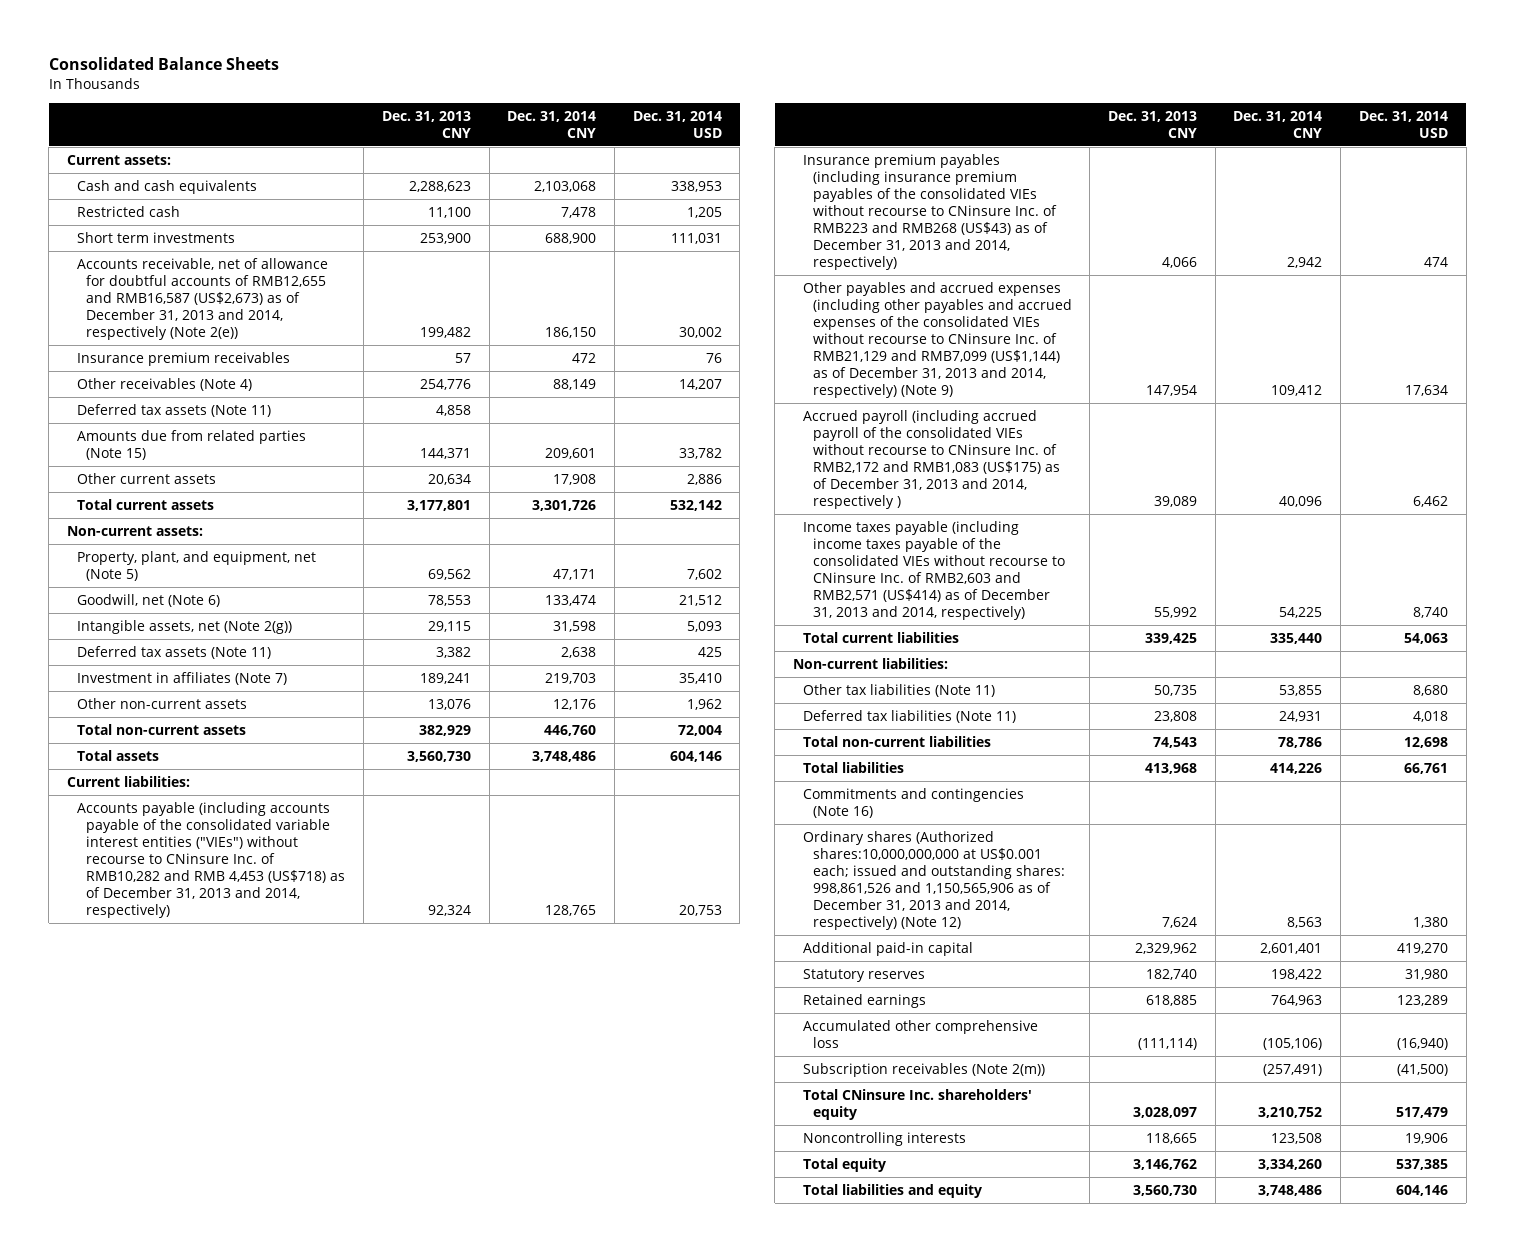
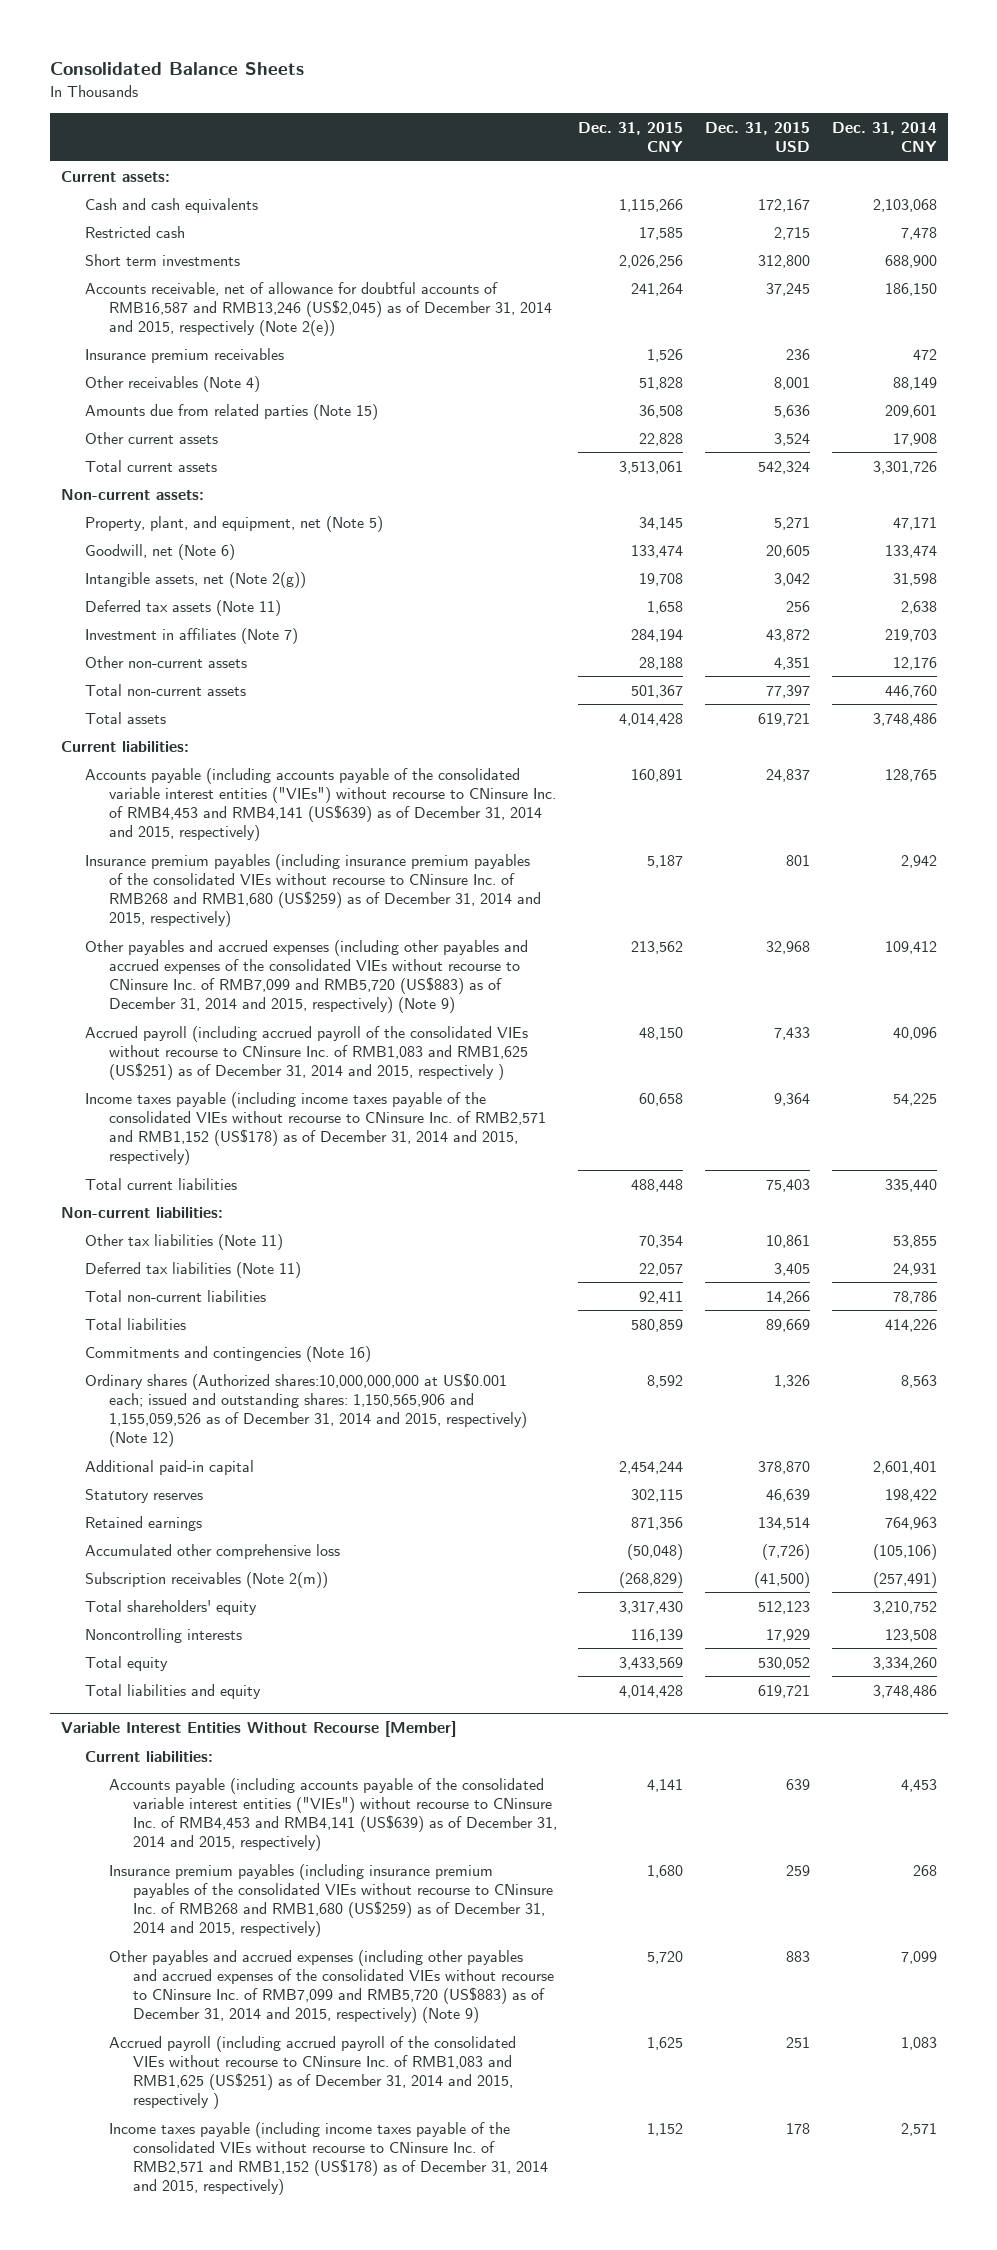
[381,110,471,138] Dec. 31, 2013 CNY -> none
[632,110,722,138] Dec. 31, 2014 USD -> none
none -> [578,121,684,152] Dec. 31, 2015 CNY
none -> [705,121,811,152] Dec. 31, 2015 USD
[76,257,328,341] Accounts receivable, net of allowance for doubtful accounts of RMB12,655 and RMB16,587 (US$2,673) as of December 31, 2013 and 2014, respectively (Note 2(e)) -> [84,281,552,336] Accounts receivable, net of allowance for doubtful accounts of RMB16,587 and RMB13,246 (US$2,045) as of December 31, 2014 and 2015, respectively (Note 2(e))
[76,403,271,417] Deferred tax assets (Note 11) -> none
[76,801,346,919] Accounts payable (including accounts payable of the consolidated variable interest entities ("VIEs") without recourse to CNinsure Inc. of RMB10,282 and RMB 4,453 (US$718) as of December 31, 2013 and 2014, respectively) -> [84,767,556,841] Accounts payable (including accounts payable of the consolidated variable interest entities ("VIEs") without recourse to CNinsure Inc. of RMB4,453 and RMB4,141 (US$639) as of December 31, 2014 and 2015, respectively)
[802,153,1057,271] Insurance premium payables (including insurance premium payables of the consolidated VIEs without recourse to CNinsure Inc. of RMB223 and RMB268 (US$43) as of December 31, 2013 and 2014, respectively) -> [84,853,541,927] Insurance premium payables (including insurance premium payables of the consolidated VIEs without recourse to CNinsure Inc. of RMB268 and RMB1,680 (US$259) as of December 31, 2014 and 2015, respectively)
[802,281,1072,399] Other payables and accrued expenses (including other payables and accrued expenses of the consolidated VIEs without recourse to CNinsure Inc. of RMB21,129 and RMB7,099 (US$1,144) as of December 31, 2013 and 2014, respectively) (Note 9) -> [84,939,528,1013] Other payables and accrued expenses (including other payables and accrued expenses of the consolidated VIEs without recourse to CNinsure Inc. of RMB7,099 and RMB5,720 (US$883) as of December 31, 2014 and 2015, respectively) (Note 9)
[802,409,1060,510] Accrued payroll (including accrued payroll of the consolidated VIEs without recourse to CNinsure Inc. of RMB2,172 and RMB1,083 (US$175) as of December 31, 2013 and 2014, respectively ) -> [84,1025,528,1080] Accrued payroll (including accrued payroll of the consolidated VIEs without recourse to CNinsure Inc. of RMB1,083 and RMB1,625 (US$251) as of December 31, 2014 and 2015, respectively )
[802,520,1065,621] Income taxes payable (including income taxes payable of the consolidated VIEs without recourse to CNinsure Inc. of RMB2,603 and RMB2,571 (US$414) as of December 31, 2013 and 2014, respectively) -> [84,1091,546,1165] Income taxes payable (including income taxes payable of the consolidated VIEs without recourse to CNinsure Inc. of RMB2,571 and RMB1,152 (US$178) as of December 31, 2014 and 2015, respectively)
[802,830,1065,931] Ordinary shares (Authorized shares:10,000,000,000 at US$0.001 each; issued and outstanding shares: 998,861,526 and 1,150,565,906 as of December 31, 2013 and 2014, respectively) (Note 12) -> [84,1372,527,1447] Ordinary shares (Authorized shares:10,000,000,000 at US$0.001 each; issued and outstanding shares: 1,150,565,906 and 1,155,059,526 as of December 31, 2014 and 2015, respectively) (Note 12)
[802,1088,1032,1120] Total CNinsure Inc. shareholders' equity -> [84,1599,257,1615] Total shareholders' equity
none -> [60,1721,456,1738] Variable Interest Entities Without Recourse [Member]
none -> [84,1750,213,1762] Current liabilities:
none -> [108,1777,557,1851] Accounts payable (including accounts payable of the consolidated variable interest entities ("VIEs") without recourse to CNinsure Inc. of RMB4,453 and RMB4,141 (US$639) as of December 31, 2014 and 2015, respectively)
none -> [108,1863,553,1937] Insurance premium payables (including insurance premium payables of the consolidated VIEs without recourse to CNinsure Inc. of RMB268 and RMB1,680 (US$259) as of December 31, 2014 and 2015, respectively)
none -> [108,1949,554,2023] Other payables and accrued expenses (including other payables and accrued expenses of the consolidated VIEs without recourse to CNinsure Inc. of RMB7,099 and RMB5,720 (US$883) as of December 31, 2014 and 2015, respectively) (Note 9)
none -> [108,2035,516,2109] Accrued payroll (including accrued payroll of the consolidated VIEs without recourse to CNinsure Inc. of RMB1,083 and RMB1,625 (US$251) as of December 31, 2014 and 2015, respectively )
none -> [108,2121,548,2195] Income taxes payable (including income taxes payable of the consolidated VIEs without recourse to CNinsure Inc. of RMB2,571 and RMB1,152 (US$178) as of December 31, 2014 and 2015, respectively)

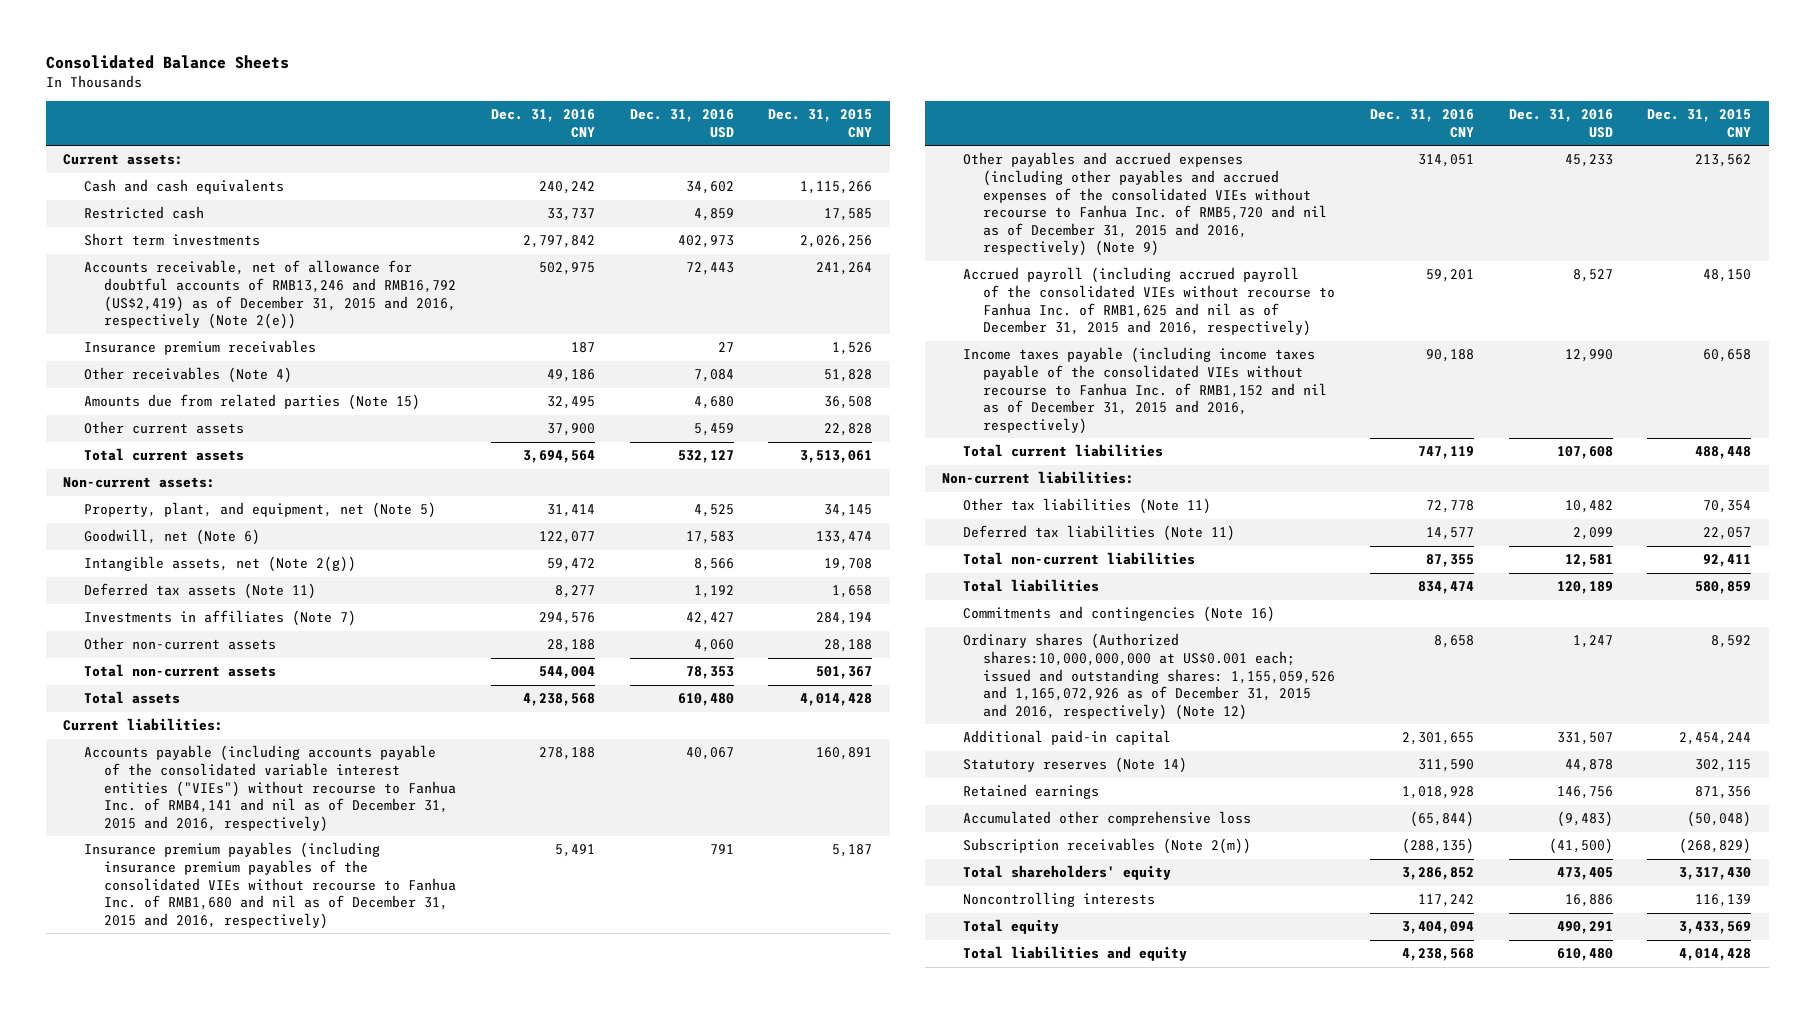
[705,121,811,152] Dec. 31, 2015 USD -> none
[831,121,937,152] Dec. 31, 2014 CNY -> none
none -> [491,109,596,138] Dec. 31, 2016 CNY
none -> [629,109,734,138] Dec. 31, 2016 USD
[84,281,552,336] Accounts receivable, net of allowance for doubtful accounts of RMB16,587 and RMB13,246 (US$2,045) as of December 31, 2014 and 2015, respectively (Note 2(e)) -> [83,260,457,330] Accounts receivable, net of allowance for doubtful accounts of RMB13,246 and RMB16,792 (US$2,419) as of December 31, 2015 and 2016, respectively (Note 2(e))
[84,627,298,644] Investment in affiliates (Note 7) -> [83,610,356,627] Investments in affiliates (Note 7)
[84,767,556,841] Accounts payable (including accounts payable of the consolidated variable interest entities ("VIEs") without recourse to CNinsure Inc. of RMB4,453 and RMB4,141 (US$639) as of December 31, 2014 and 2015, respectively) -> [83,745,457,832] Accounts payable (including accounts payable of the consolidated variable interest entities ("VIEs") without recourse to Fanhua Inc. of RMB4,141 and nil as of December 31, 2015 and 2016, respectively)
[84,853,541,927] Insurance premium payables (including insurance premium payables of the consolidated VIEs without recourse to CNinsure Inc. of RMB268 and RMB1,680 (US$259) as of December 31, 2014 and 2015, respectively) -> [83,842,457,929] Insurance premium payables (including insurance premium payables of the consolidated VIEs without recourse to Fanhua Inc. of RMB1,680 and nil as of December 31, 2015 and 2016, respectively)
[84,939,528,1013] Other payables and accrued expenses (including other payables and accrued expenses of the consolidated VIEs without recourse to CNinsure Inc. of RMB7,099 and RMB5,720 (US$883) as of December 31, 2014 and 2015, respectively) (Note 9) -> [962,152,1328,257] Other payables and accrued expenses (including other payables and accrued expenses of the consolidated VIEs without recourse to Fanhua Inc. of RMB5,720 and nil as of December 31, 2015 and 2016, respectively) (Note 9)
[84,1025,528,1080] Accrued payroll (including accrued payroll of the consolidated VIEs without recourse to CNinsure Inc. of RMB1,083 and RMB1,625 (US$251) as of December 31, 2014 and 2015, respectively ) -> [962,267,1336,337] Accrued payroll (including accrued payroll of the consolidated VIEs without recourse to Fanhua Inc. of RMB1,625 and nil as of December 31, 2015 and 2016, respectively)
[84,1091,546,1165] Income taxes payable (including income taxes payable of the consolidated VIEs without recourse to CNinsure Inc. of RMB2,571 and RMB1,152 (US$178) as of December 31, 2014 and 2015, respectively) -> [962,347,1328,434] Income taxes payable (including income taxes payable of the consolidated VIEs without recourse to Fanhua Inc. of RMB1,152 and nil as of December 31, 2015 and 2016, respectively)
[84,1372,527,1447] Ordinary shares (Authorized shares:10,000,000,000 at US$0.001 each; issued and outstanding shares: 1,150,565,906 and 1,155,059,526 as of December 31, 2014 and 2015, respectively) (Note 12) -> [962,633,1336,720] Ordinary shares (Authorized shares:10,000,000,000 at US$0.001 each; issued and outstanding shares: 1,155,059,526 and 1,165,072,926 as of December 31, 2015 and 2016, respectively) (Note 12)
[84,1488,203,1503] Statutory reserves -> [962,757,1187,774] Statutory reserves (Note 14)
[60,1721,456,1738] Variable Interest Entities Without Recourse [Member] -> none
[84,1750,213,1762] Current liabilities: -> none
[108,1777,557,1851] Accounts payable (including accounts payable of the consolidated variable interest entities ("VIEs") without recourse to CNinsure Inc. of RMB4,453 and RMB4,141 (US$639) as of December 31, 2014 and 2015, respectively) -> none
[108,1863,553,1937] Insurance premium payables (including insurance premium payables of the consolidated VIEs without recourse to CNinsure Inc. of RMB268 and RMB1,680 (US$259) as of December 31, 2014 and 2015, respectively) -> none
[108,1949,554,2023] Other payables and accrued expenses (including other payables and accrued expenses of the consolidated VIEs without recourse to CNinsure Inc. of RMB7,099 and RMB5,720 (US$883) as of December 31, 2014 and 2015, respectively) (Note 9) -> none
[108,2035,516,2109] Accrued payroll (including accrued payroll of the consolidated VIEs without recourse to CNinsure Inc. of RMB1,083 and RMB1,625 (US$251) as of December 31, 2014 and 2015, respectively ) -> none
[108,2121,548,2195] Income taxes payable (including income taxes payable of the consolidated VIEs without recourse to CNinsure Inc. of RMB2,571 and RMB1,152 (US$178) as of December 31, 2014 and 2015, respectively) -> none

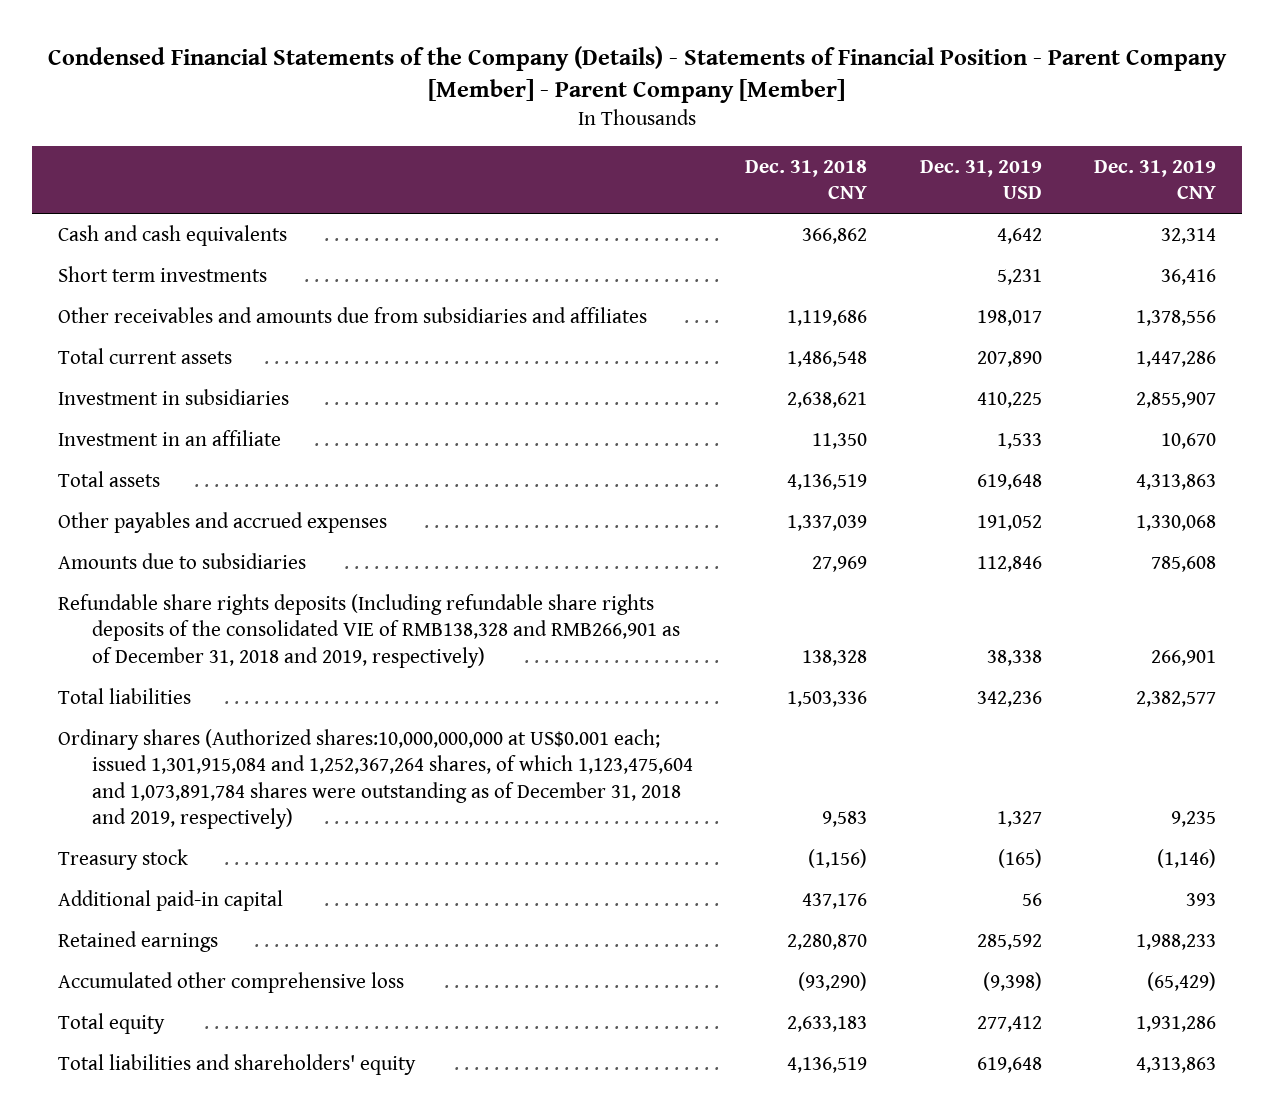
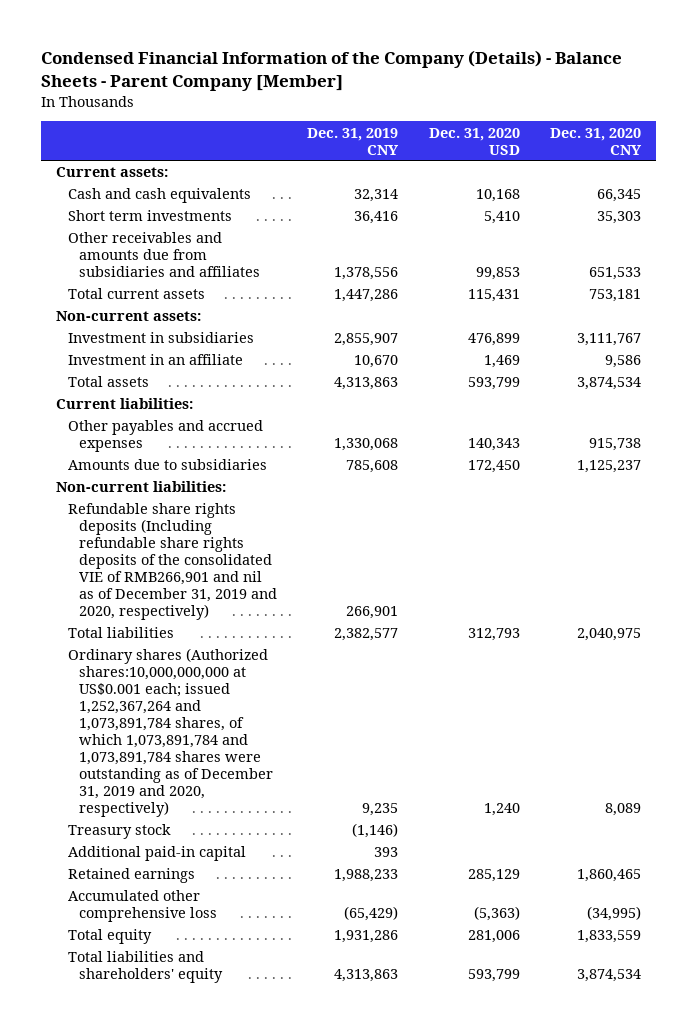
[48,45,1228,103] Condensed Financial Statements of the Company (Details) - Statements of Financial Position - Parent Company [Member] - Parent Company [Member] -> [41,50,623,91] Condensed Financial Information of the Company (Details) - Balance Sheets - Parent Company [Member]
[745,159,868,200] Dec. 31, 2018 CNY -> none
[919,159,1042,200] Dec. 31, 2019 USD -> none
none -> [428,127,520,155] Dec. 31, 2020 USD
none -> [549,127,642,155] Dec. 31, 2020 CNY
none -> [56,167,169,178] Current assets:
none -> [56,311,202,322] Non-current assets:
none -> [56,398,194,410] Current liabilities:
none -> [56,481,227,493] Non-current liabilities:
[58,594,680,668] Refundable share rights deposits (Including refundable share rights deposits of the consolidated VIE of RMB138,328 and RMB266,901 as of December 31, 2018 and 2019, respectively) -> [67,503,278,621] Refundable share rights deposits (Including refundable share rights deposits of the consolidated VIE of RMB266,901 and nil as of December 31, 2019 and 2020, respectively)
[58,729,693,830] Ordinary shares (Authorized shares:10,000,000,000 at US$0.001 each; issued 1,301,915,084 and 1,252,367,264 shares, of which 1,123,475,604 and 1,073,891,784 shares were outstanding as of December 31, 2018 and 2019, respectively) -> [67,648,274,818] Ordinary shares (Authorized shares:10,000,000,000 at US$0.001 each; issued 1,252,367,264 and 1,073,891,784 shares, of which 1,073,891,784 and 1,073,891,784 shares were outstanding as of December 31, 2019 and 2020, respectively)

